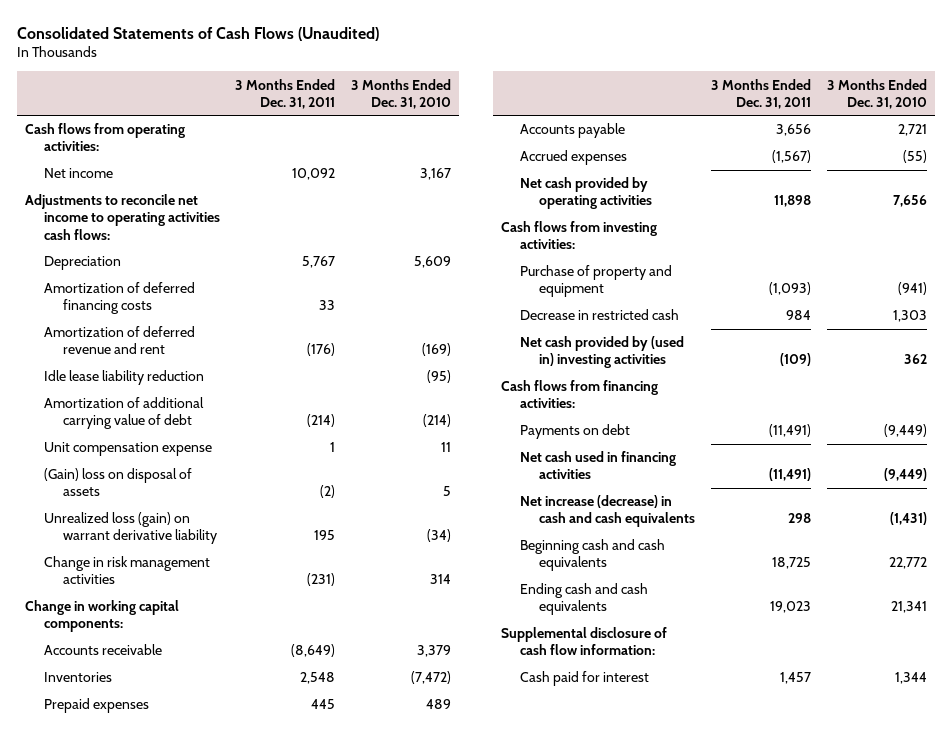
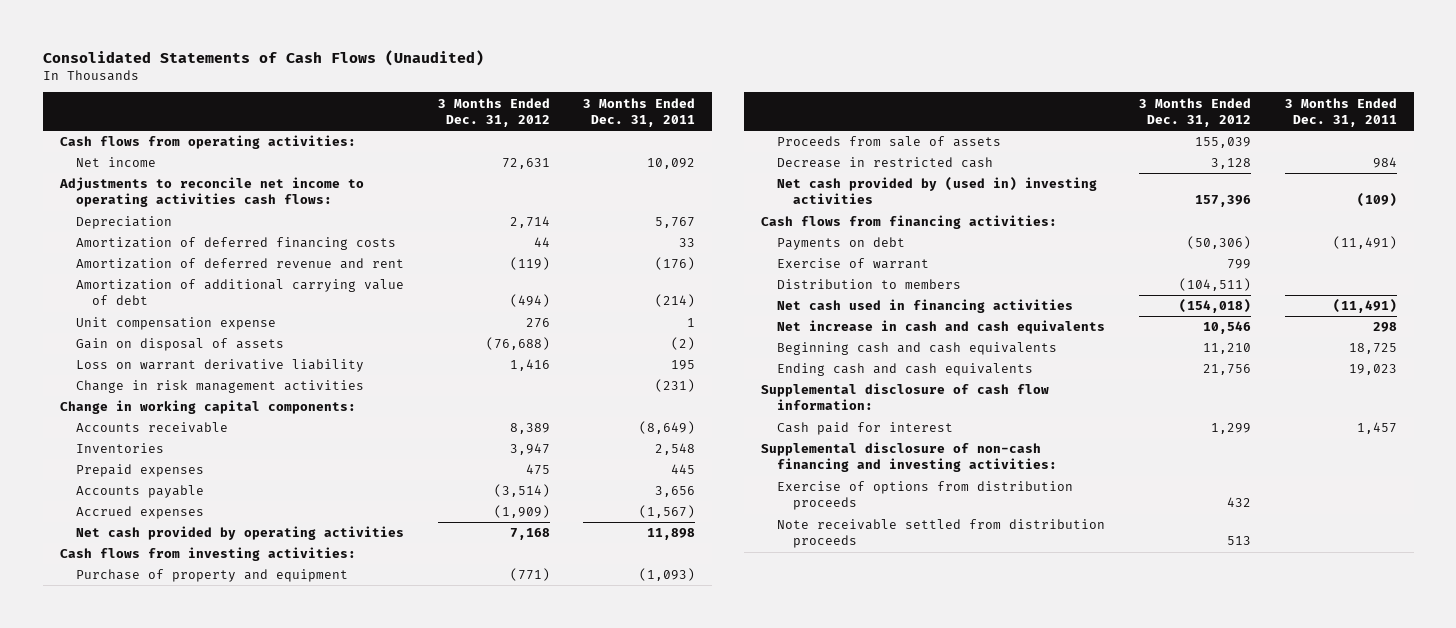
[350,78,451,109] 3 Months Ended Dec. 31, 2010 -> none
none -> [437,97,550,127] 3 Months Ended Dec. 31, 2012
[43,370,204,386] Idle lease liability reduction -> none
[43,468,192,497] (Gain) loss on disposal of assets -> [75,338,284,352] Gain on disposal of assets
[43,512,217,545] Unrealized loss (gain) on warrant derivative liability -> [75,359,364,373] Loss on warrant derivative liability
none -> [777,136,1002,148] Proceeds from sale of assets
none -> [777,258,930,270] Exercise of warrant
none -> [777,279,962,290] Distribution to members
[519,495,695,528] Net increase (decrease) in cash and cash equivalents -> [777,320,1106,335] Net increase in cash and cash equivalents
none -> [761,442,1058,473] Supplemental disclosure of non-cash financing and investing activities:
none -> [777,481,1074,511] Exercise of options from distribution proceeds
none -> [777,519,1106,549] Note receivable settled from distribution proceeds

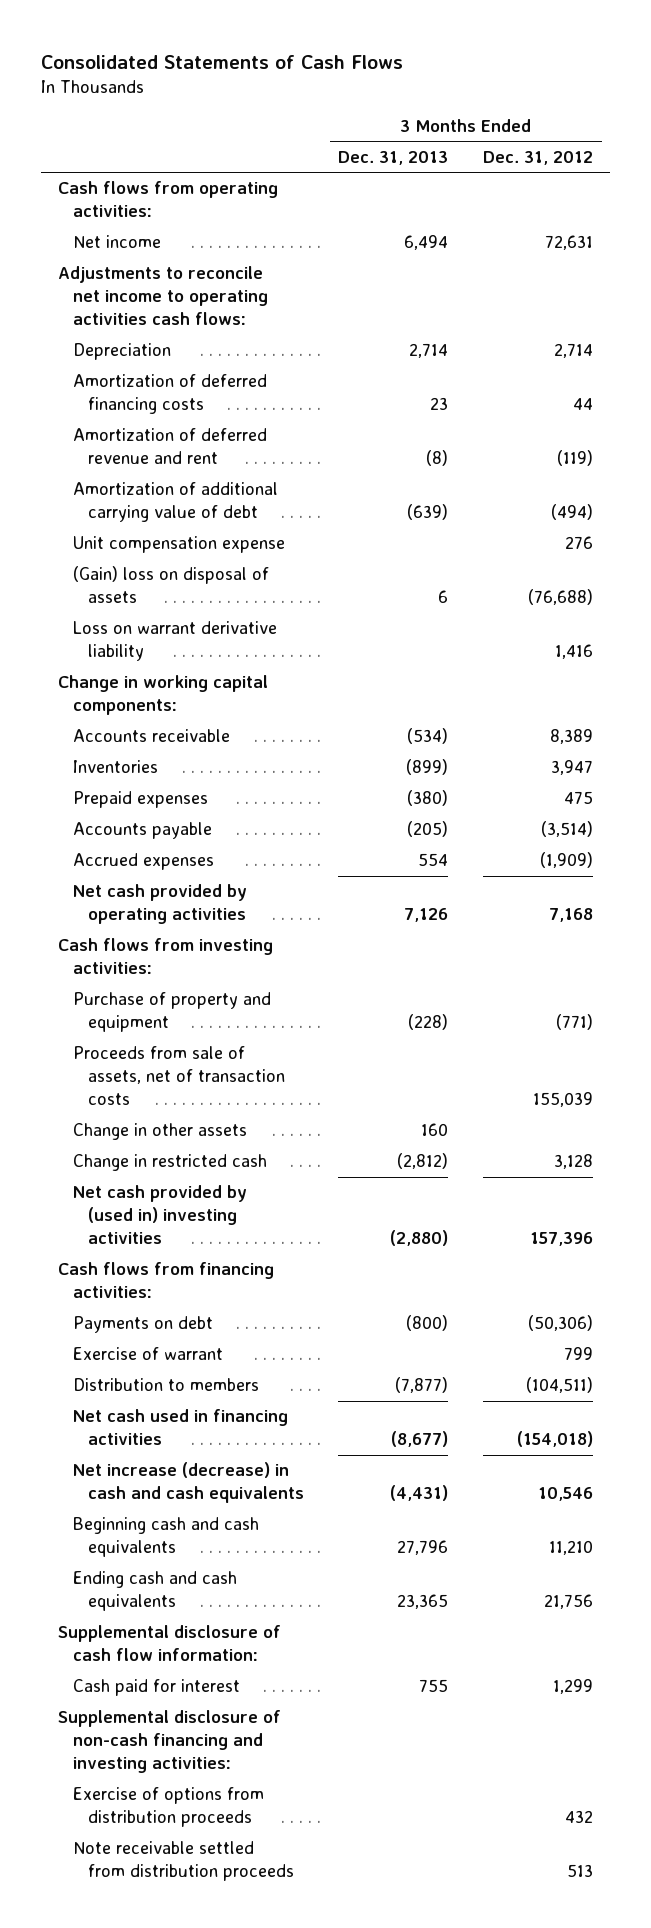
[42,49,484,66] Consolidated Statements of Cash Flows (Unaudited) -> [41,54,404,69] Consolidated Statements of Cash Flows
[583,97,696,127] 3 Months Ended Dec. 31, 2011 -> none
none -> [338,151,449,166] Dec. 31, 2013
[75,338,284,352] Gain on disposal of assets -> [73,566,270,604] (Gain) loss on disposal of assets
[75,380,364,394] Change in risk management activities -> none
[777,136,1002,148] Proceeds from sale of assets -> [73,1046,285,1106] Proceeds from sale of assets, net of transaction costs
none -> [73,1123,248,1141] Change in other assets
[777,157,994,169] Decrease in restricted cash -> [73,1154,268,1172] Change in restricted cash
[777,320,1106,335] Net increase in cash and cash equivalents -> [73,1462,304,1504] Net increase (decrease) in cash and cash equivalents

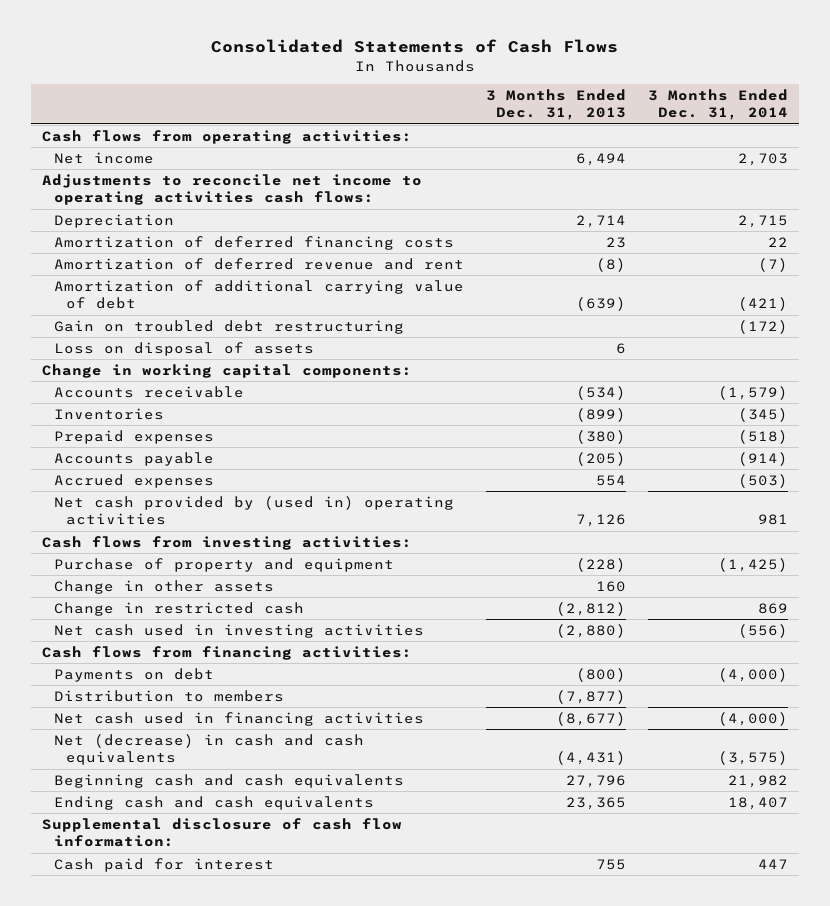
[483,151,594,166] Dec. 31, 2012 -> none
none -> [647,88,788,121] 3 Months Ended Dec. 31, 2014
[73,536,286,554] Unit compensation expense -> none
[73,621,278,662] Loss on warrant derivative liability -> none
none -> [54,319,405,334] Gain on troubled debt restructuring
[73,566,270,604] (Gain) loss on disposal of assets -> [54,341,315,356] Loss on disposal of assets
[73,884,248,925] Net cash provided by operating activities -> [54,495,455,526] Net cash provided by (used in) operating activities
[73,1046,285,1106] Proceeds from sale of assets, net of transaction costs -> none
[73,1185,248,1245] Net cash provided by (used in) investing activities -> [54,623,425,638] Net cash used in investing activities
[73,1347,224,1361] Exercise of warrant -> none
[73,1462,304,1504] Net increase (decrease) in cash and cash equivalents -> [54,733,365,766] Net (decrease) in cash and cash equivalents
[58,1710,282,1774] Supplemental disclosure of non-cash financing and investing activities: -> none
[73,1787,265,1828] Exercise of options from distribution proceeds -> none
[73,1841,294,1882] Note receivable settled from distribution proceeds -> none

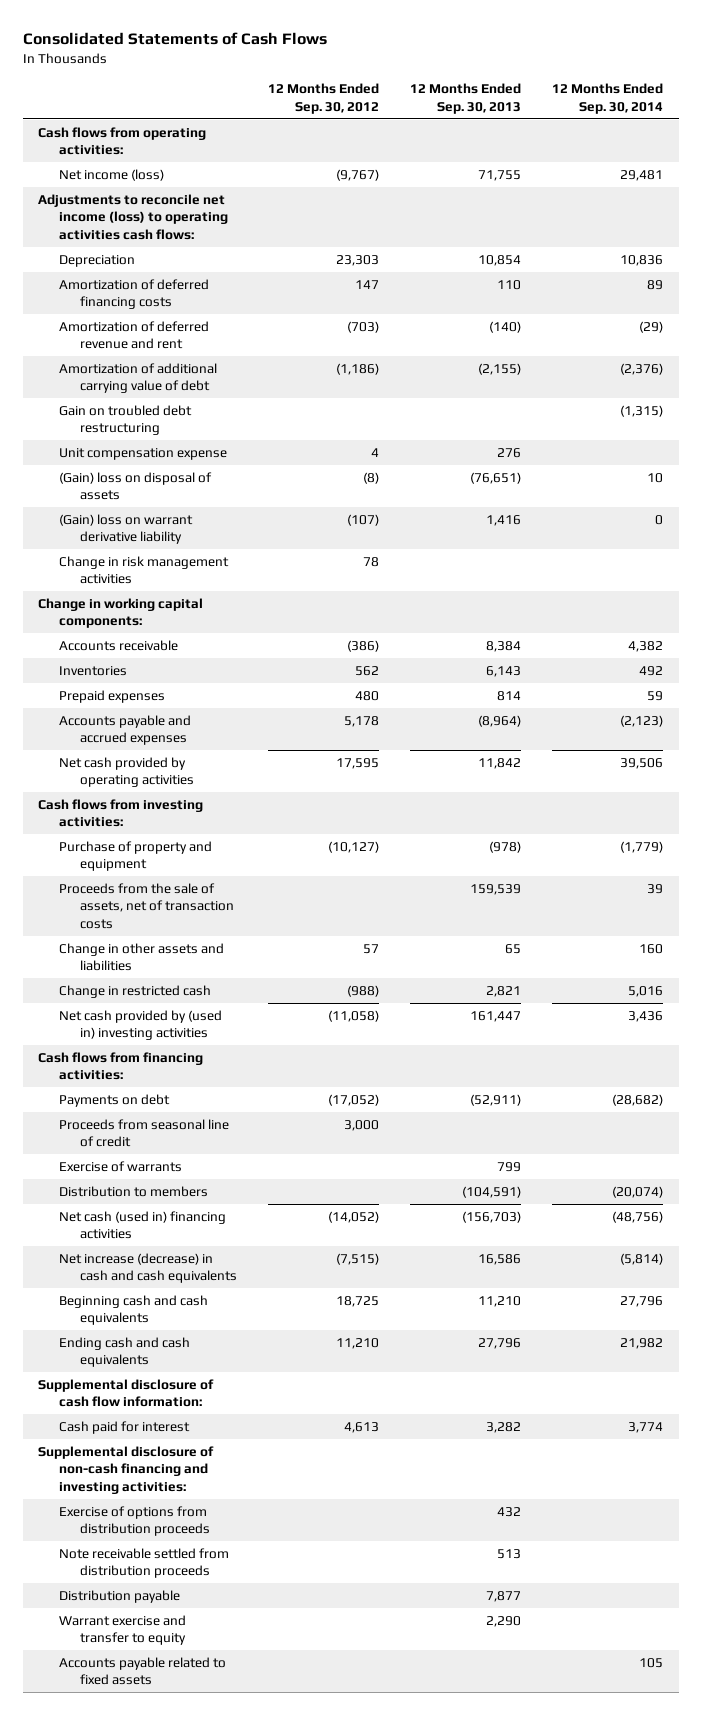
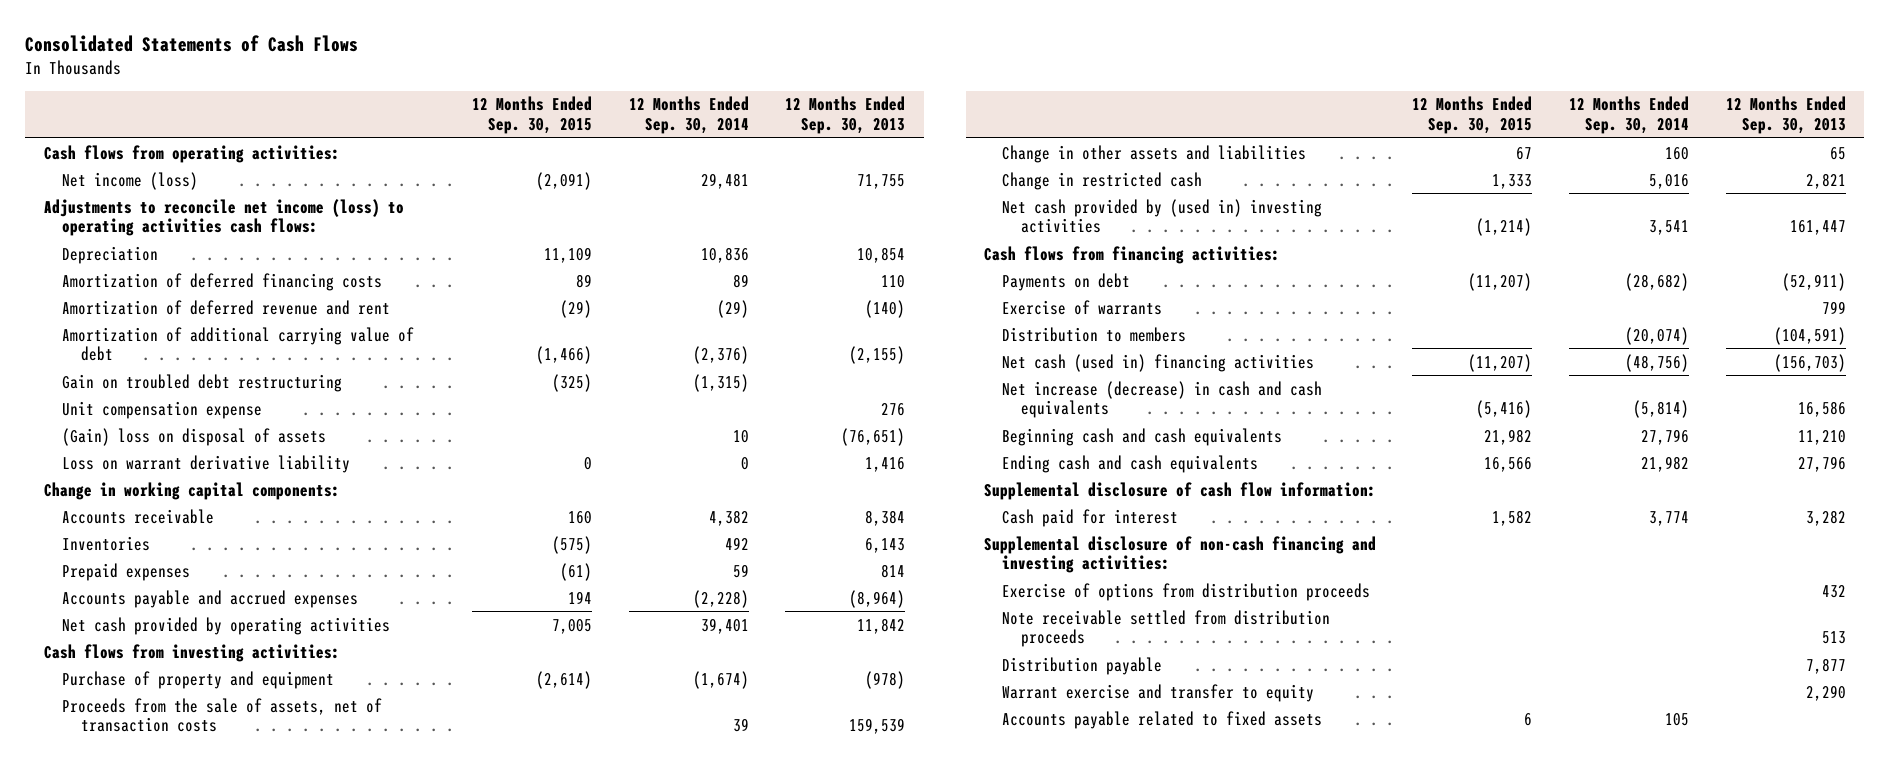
[268,83,380,114] 12 Months Ended Sep. 30, 2012 -> none
none -> [472,96,593,134] 12 Months Ended Sep. 30, 2015
[59,556,230,585] Change in risk management activities -> none
[59,514,194,545] (Gain) loss on warrant derivative liability -> [62,454,351,473] Loss on warrant derivative liability
[620,715,664,728] (2,123) -> [692,589,749,608] (2,228)
[620,758,664,770] 39,506 -> [700,617,749,634] 39,401
[620,841,664,854] (1,779) -> [692,670,749,689] (1,674)
[628,1011,664,1023] 3,436 -> [1648,220,1689,236] 3,541
[59,1119,230,1148] Proceeds from seasonal line of credit -> none

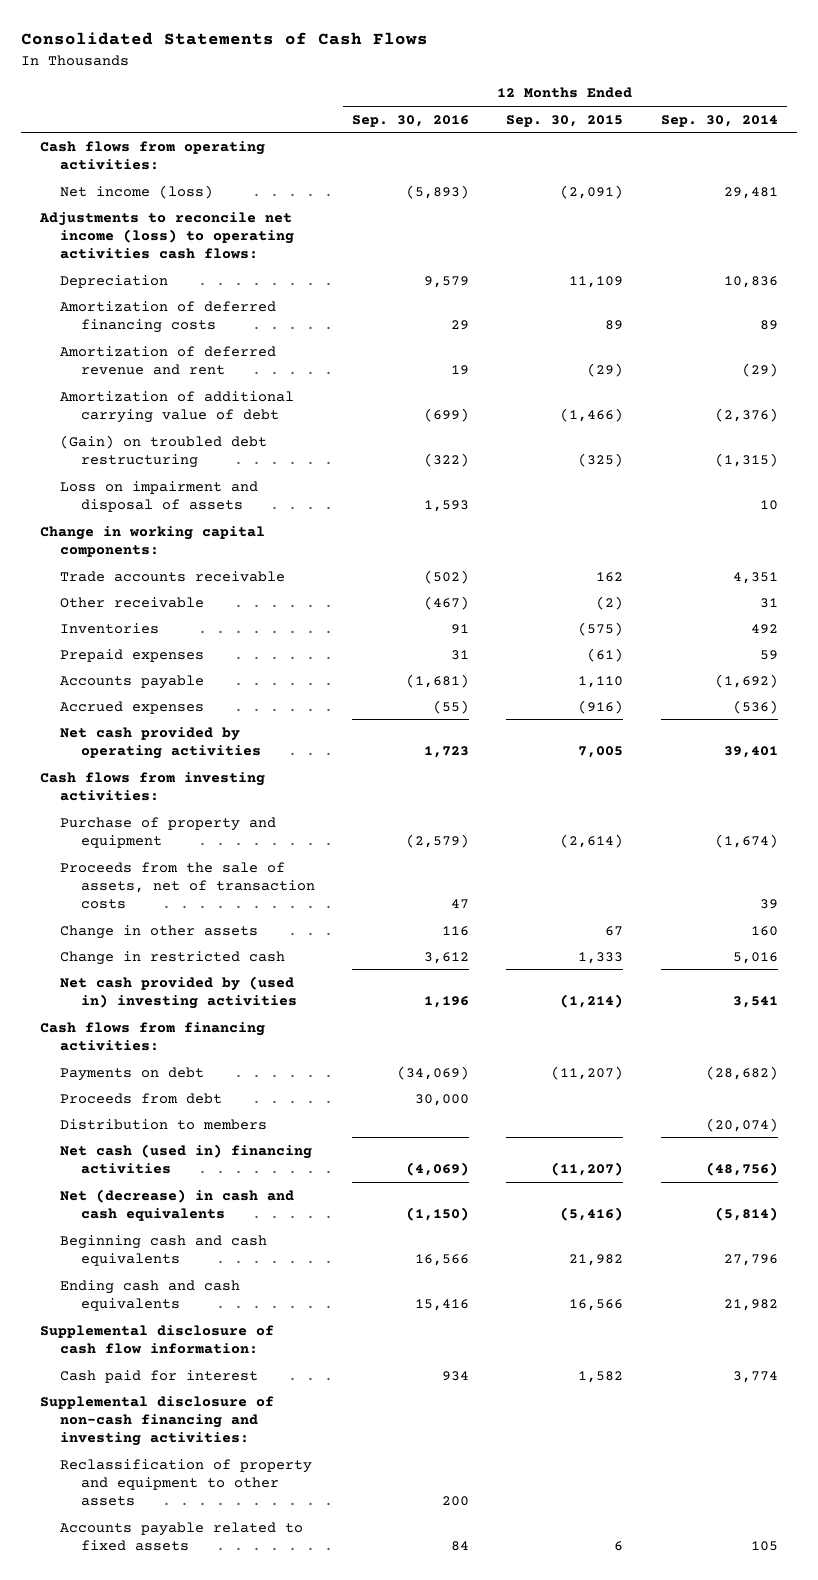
[785,96,906,134] 12 Months Ended Sep. 30, 2013 -> none
none -> [351,114,469,127] Sep. 30, 2016
[62,400,263,419] Unit compensation expense -> none
[62,454,351,473] Loss on warrant derivative liability -> none
[62,373,343,392] Gain on troubled debt restructuring -> [60,434,268,468] (Gain) on troubled debt restructuring
[62,427,327,446] (Gain) loss on disposal of assets -> [60,480,259,512] Loss on impairment and disposal of assets
[62,508,215,524] Accounts receivable -> [60,570,286,582] Trade accounts receivable
[568,510,593,524] 160 -> [596,571,624,582] 162
[708,509,749,526] 4,382 -> [732,571,778,584] 4,351
none -> [60,596,205,608] Other receivable
[62,589,359,608] Accounts payable and accrued expenses -> none
none -> [60,674,205,689] Accounts payable
none -> [60,700,205,714] Accrued expenses
[1002,144,1307,163] Change in other assets and liabilities -> [60,924,259,939] Change in other assets
[1002,299,1163,315] Exercise of warrants -> none
none -> [60,1092,223,1104] Proceeds from debt
[1002,380,1323,419] Net increase (decrease) in cash and cash equivalents -> [60,1188,295,1221] Net (decrease) in cash and cash equivalents
[1002,582,1371,601] Exercise of options from distribution proceeds -> none
[1002,609,1331,648] Note receivable settled from distribution proceeds -> none
[1002,656,1163,675] Distribution payable -> none
[1002,683,1315,702] Warrant exercise and transfer to equity -> none
none -> [60,1458,313,1507] Reclassification of property and equipment to other assets

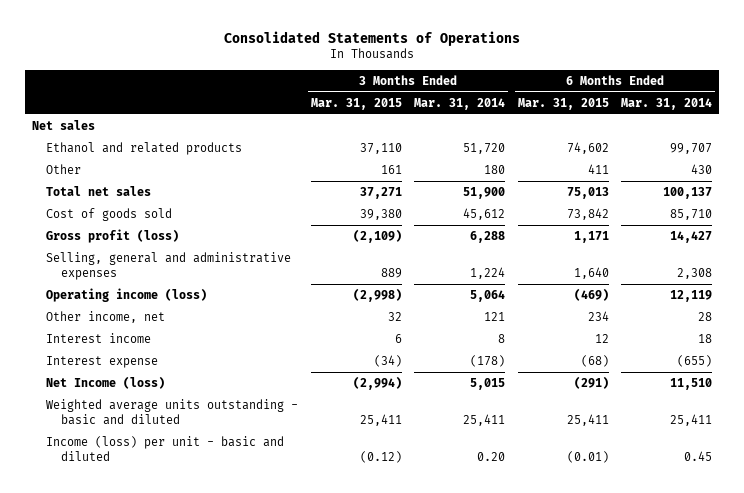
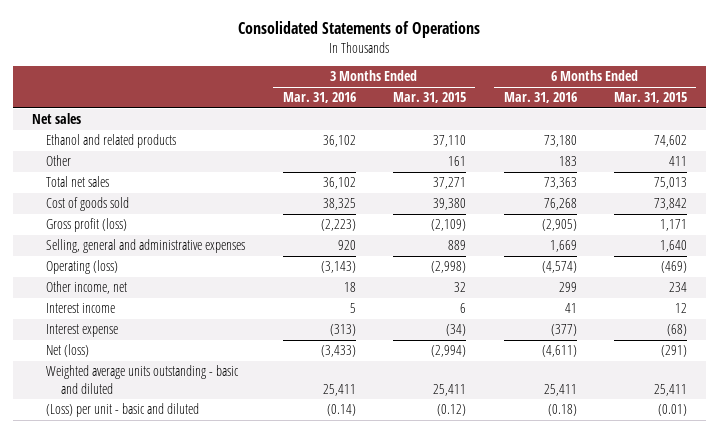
[414,97,506,110] Mar. 31, 2014 -> none
[621,97,713,110] Mar. 31, 2014 -> none
none -> [282,92,356,104] Mar. 31, 2016
none -> [503,92,577,104] Mar. 31, 2016
[46,287,208,302] Operating income (loss) -> [46,260,119,275] Operating (loss)
[46,375,166,389] Net Income (loss) -> [46,344,90,358] Net (loss)
[46,435,285,461] Income (loss) per unit - basic and diluted -> [46,403,200,418] (Loss) per unit - basic and diluted

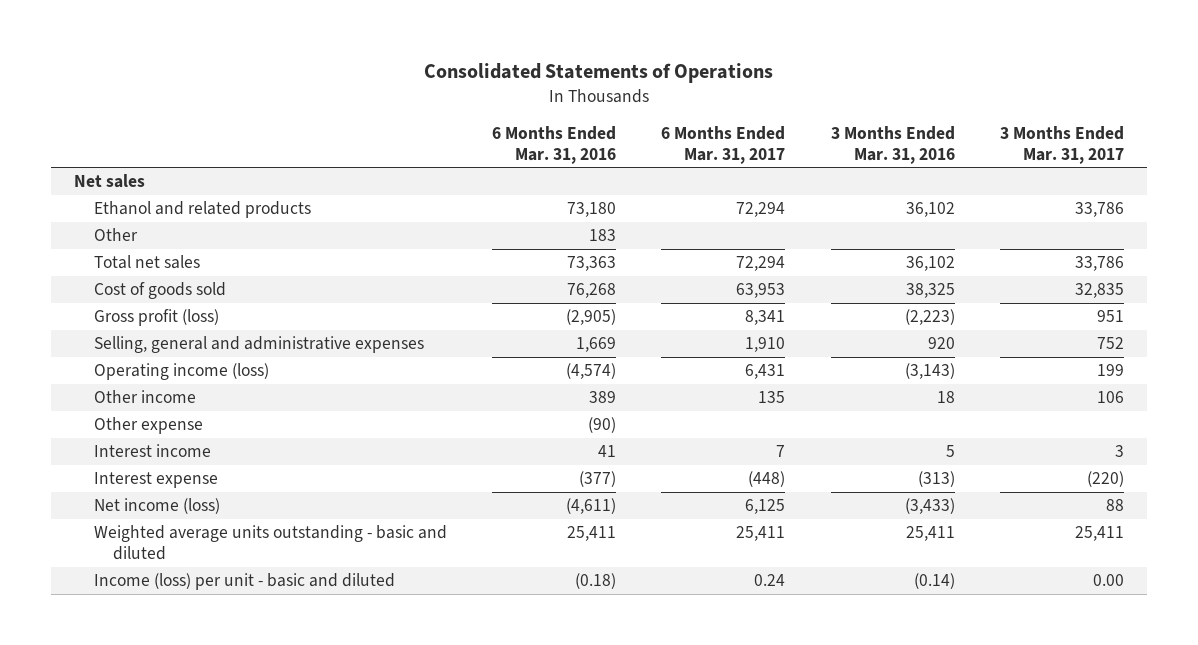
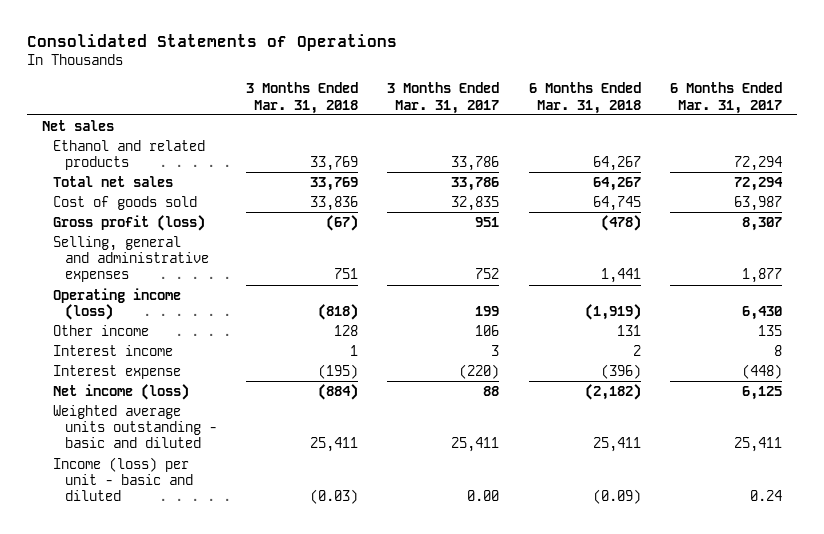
[491,125,616,164] 6 Months Ended Mar. 31, 2016 -> none
[830,125,955,164] 3 Months Ended Mar. 31, 2016 -> none
none -> [246,82,359,114] 3 Months Ended Mar. 31, 2018
none -> [528,82,641,114] 6 Months Ended Mar. 31, 2018
[93,228,138,242] Other -> none
[736,283,786,299] 63,953 -> [734,195,783,211] 63,987
[745,310,786,326] 8,341 -> [742,216,783,231] 8,307
[745,337,786,353] 1,910 -> [742,268,783,284] 1,877
[745,364,786,380] 6,431 -> [742,305,783,320] 6,430
[93,417,203,435] Other expense -> none
[776,445,786,458] 7 -> [774,344,783,356] 8

